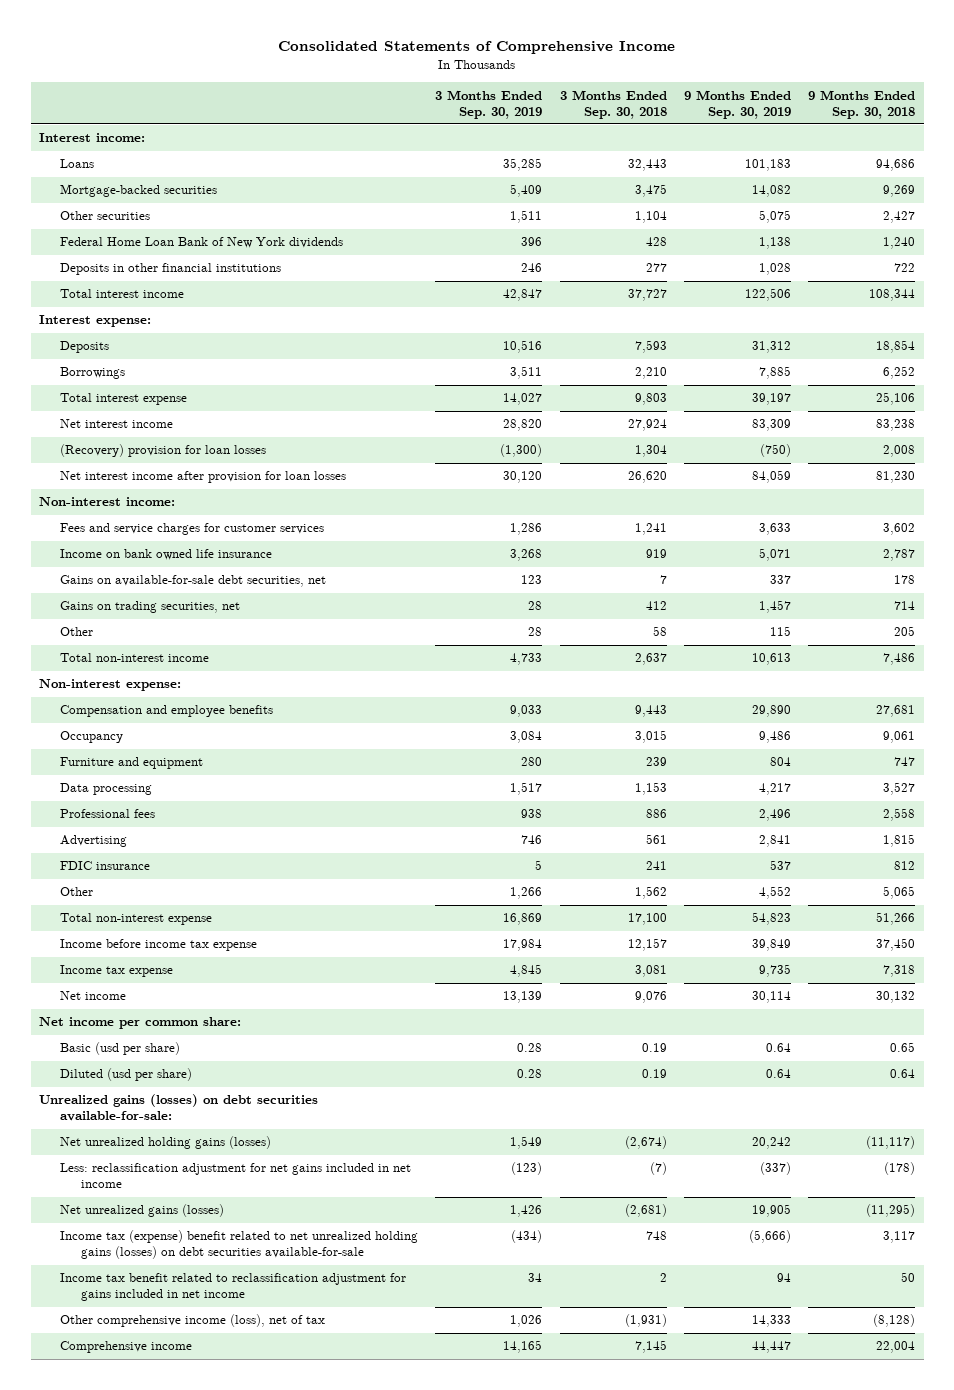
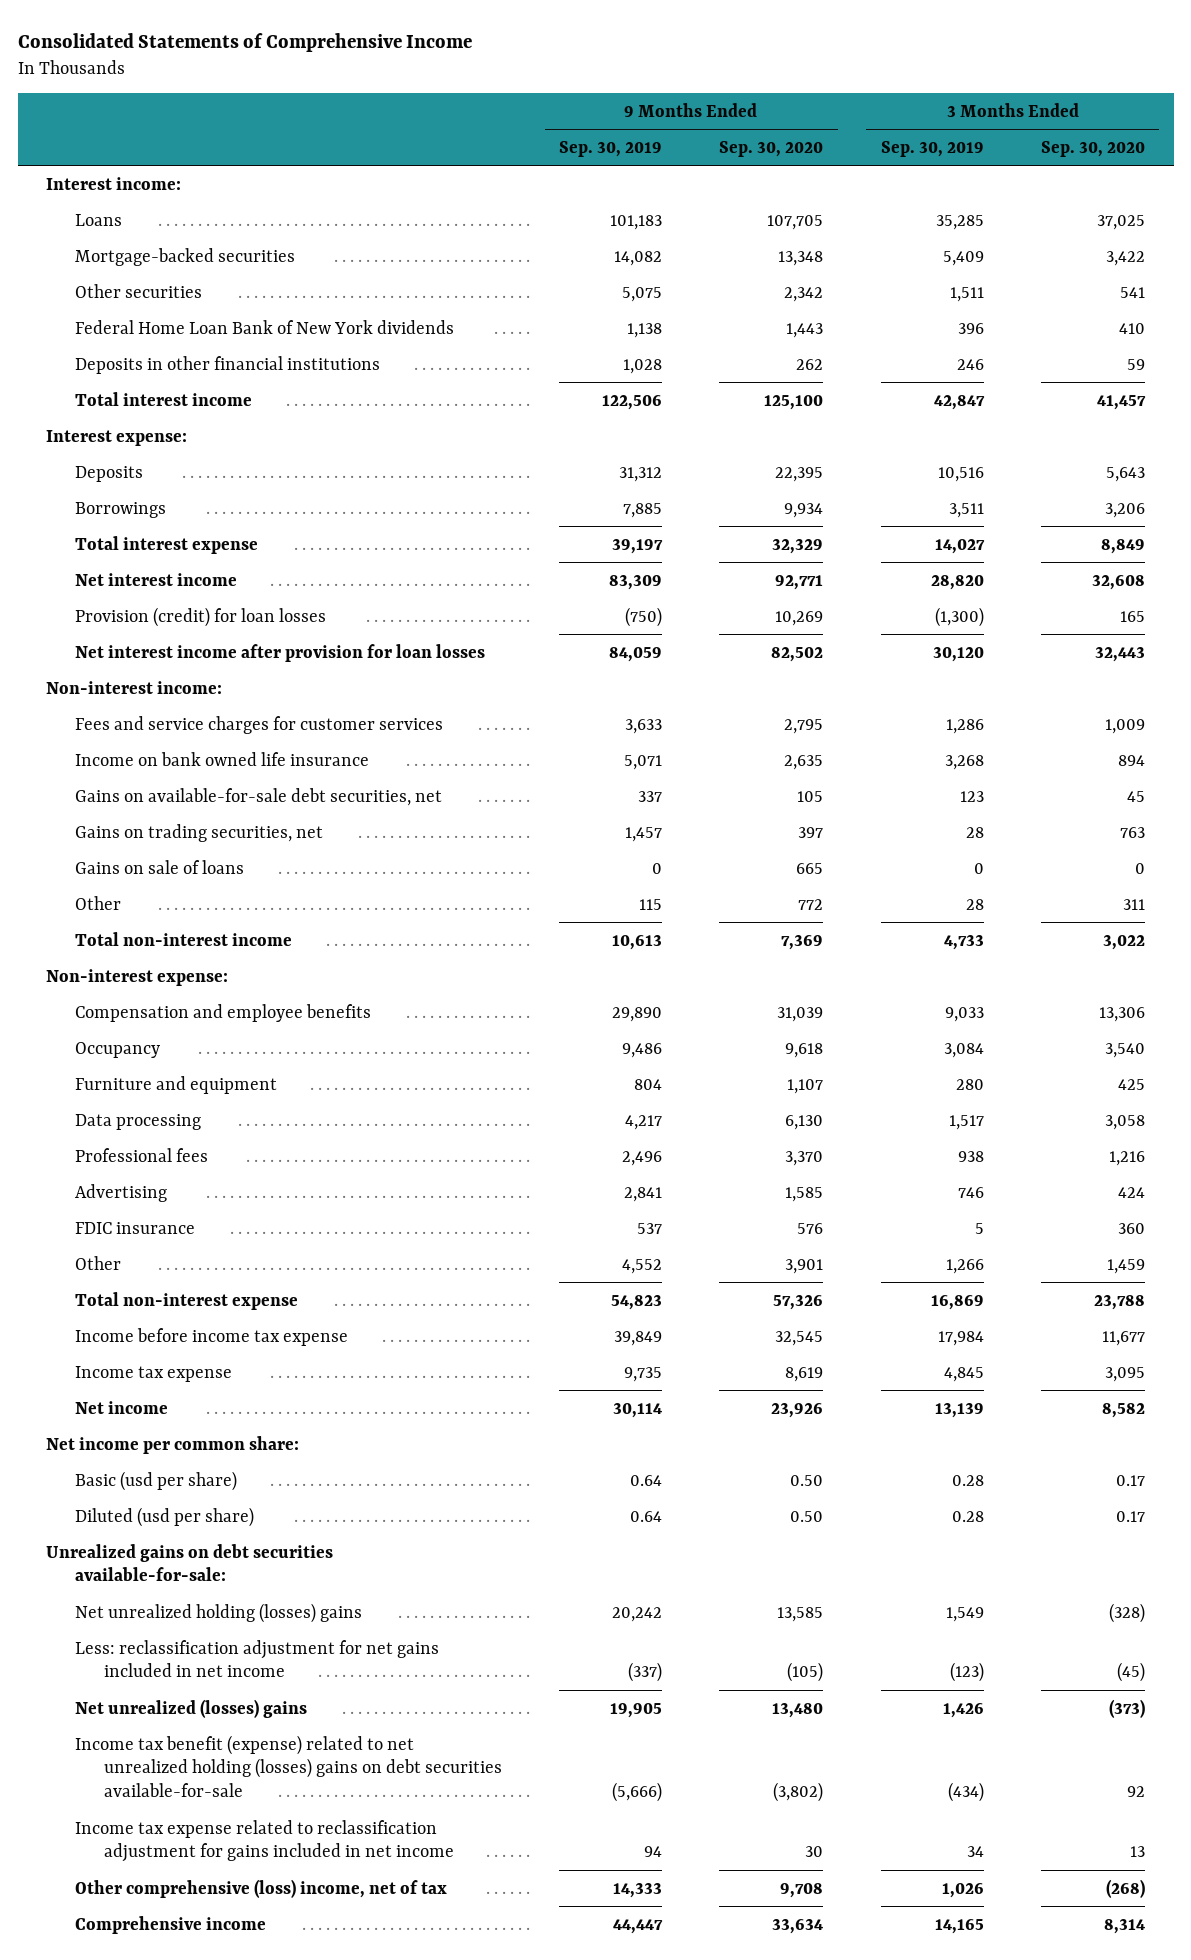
[559,89,667,119] 3 Months Ended Sep. 30, 2018 -> none
[808,89,916,119] 9 Months Ended Sep. 30, 2018 -> none
none -> [719,140,824,157] Sep. 30, 2020
none -> [1040,140,1145,157] Sep. 30, 2020
[60,444,267,458] (Recovery) provision for loan losses -> [75,606,327,627] Provision (credit) for loan losses
none -> [75,859,245,874] Gains on sale of loans
[39,1094,319,1122] Unrealized gains (losses) on debt securities available-for-sale: -> [46,1543,334,1582] Unrealized gains on debt securities available-for-sale:
[60,1136,272,1150] Net unrealized holding gains (losses) -> [75,1602,363,1623] Net unrealized holding (losses) gains
[60,1204,225,1218] Net unrealized gains (losses) -> [75,1698,308,1718] Net unrealized (losses) gains
[60,1230,419,1260] Income tax (expense) benefit related to net unrealized holding gains (losses) on debt securities available-for-sale -> [75,1734,502,1798] Income tax benefit (expense) related to net unrealized holding (losses) gains on debt securities available-for-sale
[60,1273,407,1302] Income tax benefit related to reclassification adjustment for gains included in net income -> [75,1819,454,1863] Income tax expense related to reclassification adjustment for gains included in net income
[60,1314,326,1328] Other comprehensive income (loss), net of tax -> [75,1878,448,1898] Other comprehensive (loss) income, net of tax

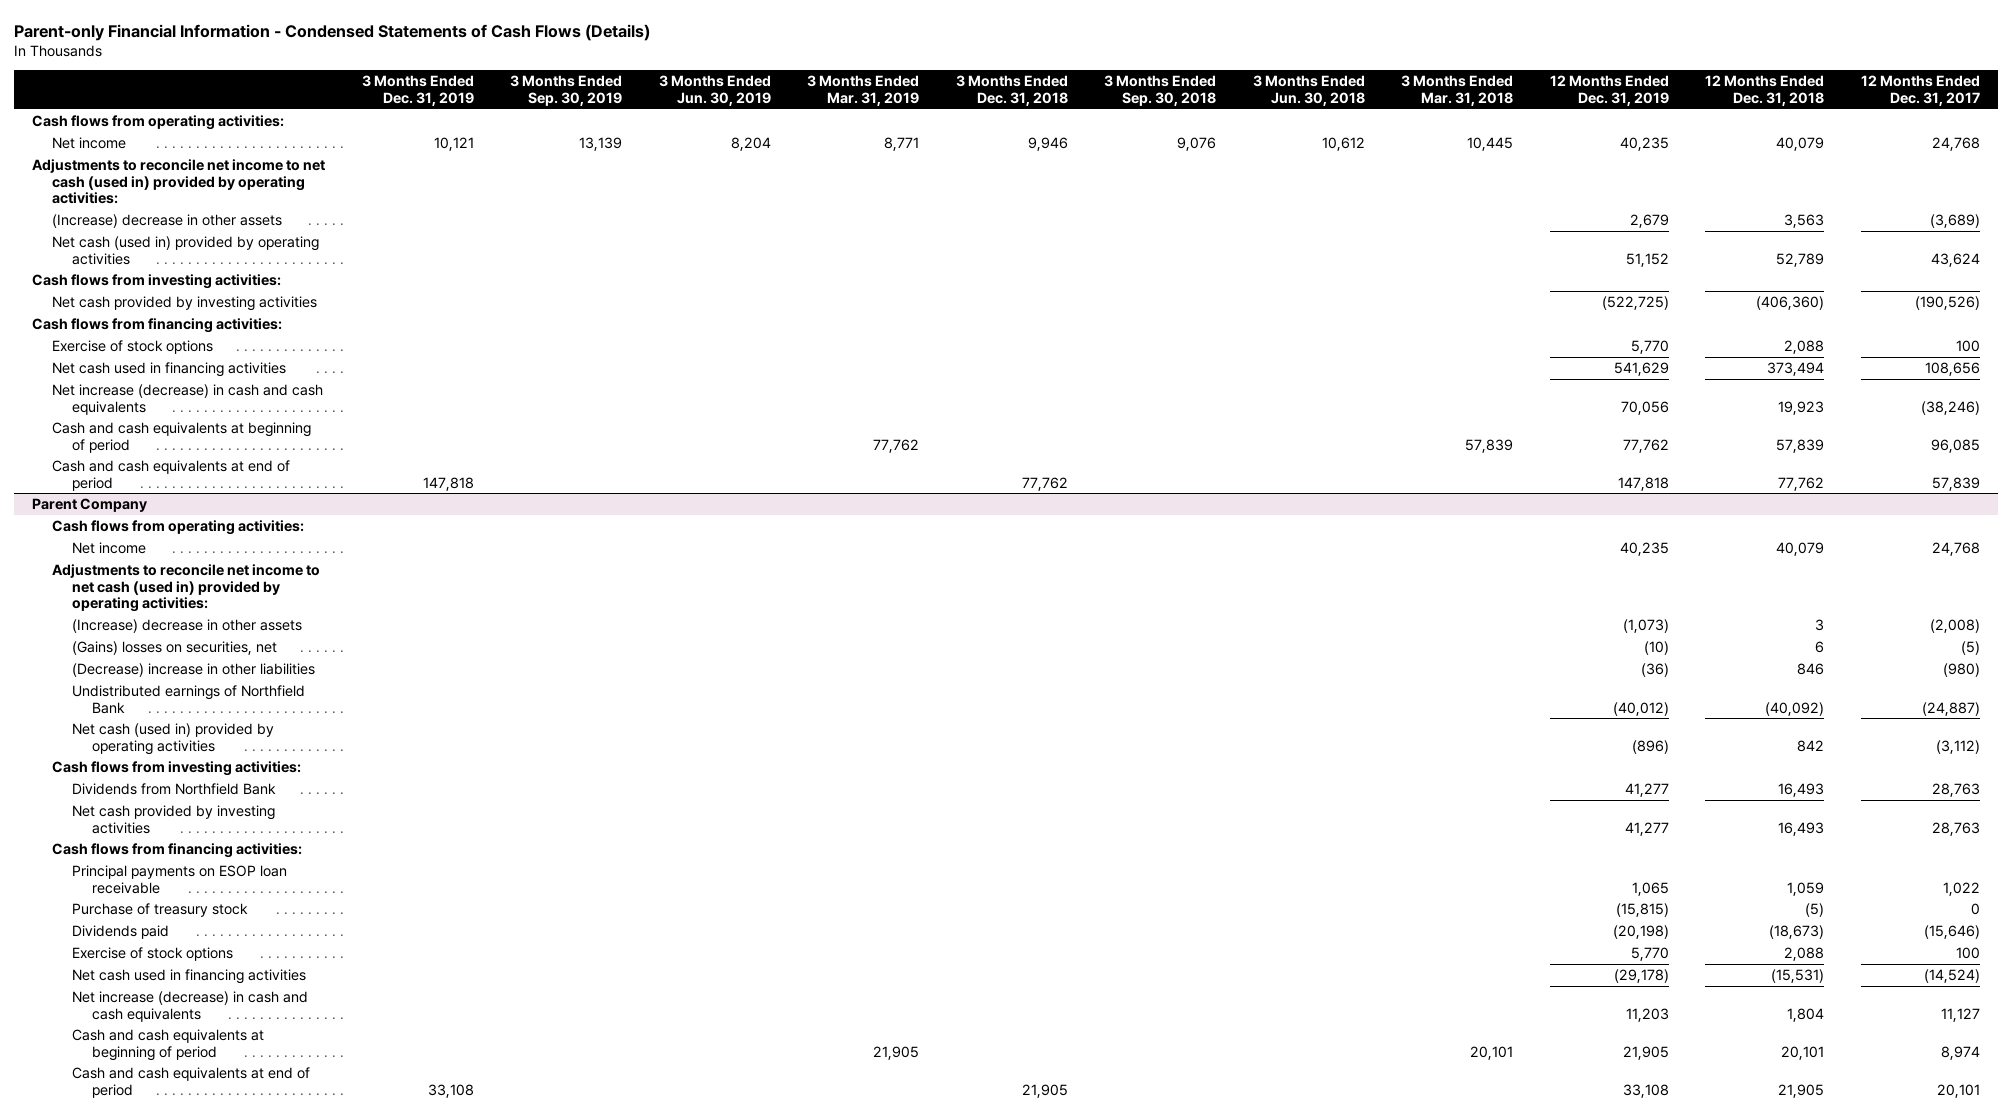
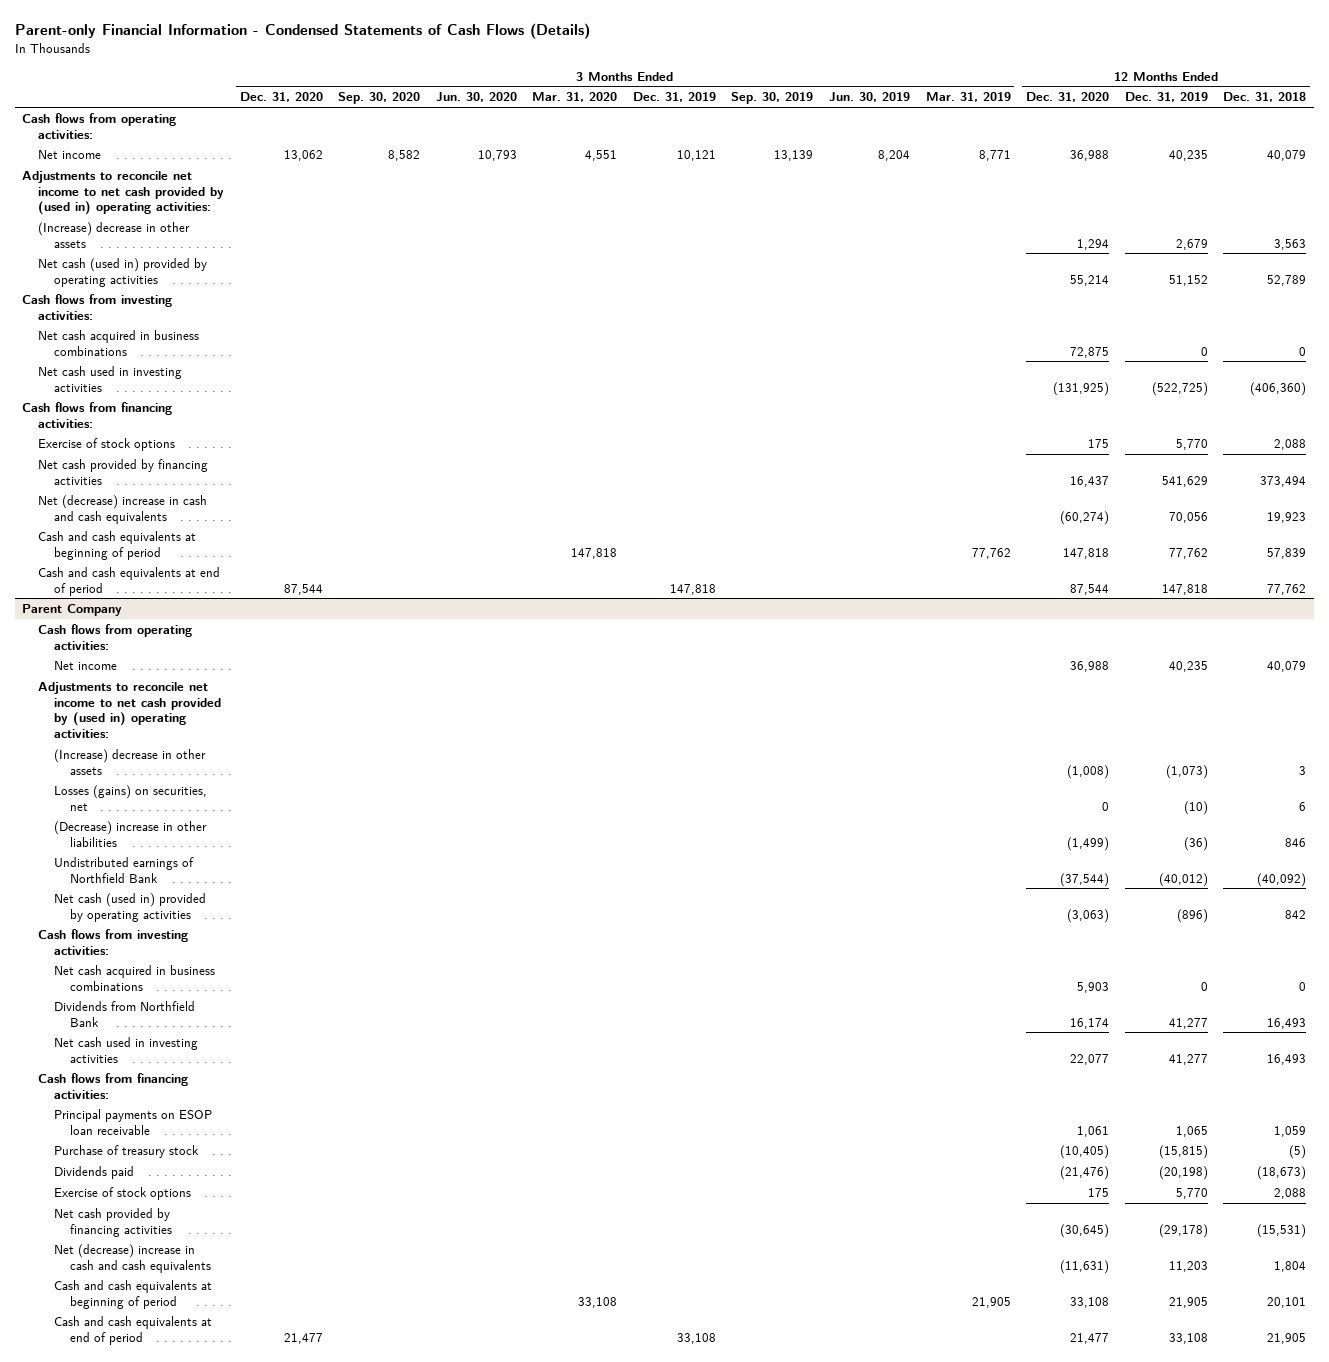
[955,75,1068,107] 3 Months Ended Dec. 31, 2018 -> none
[1104,75,1217,107] 3 Months Ended Sep. 30, 2018 -> none
[1252,75,1365,107] 3 Months Ended Jun. 30, 2018 -> none
[1401,75,1514,107] 3 Months Ended Mar. 31, 2018 -> none
[1860,75,1980,107] 12 Months Ended Dec. 31, 2017 -> none
none -> [239,92,323,103] Dec. 31, 2020
none -> [338,92,421,105] Sep. 30, 2020
none -> [435,92,517,103] Jun. 30, 2020
none -> [532,92,618,103] Mar. 31, 2020
none -> [1026,92,1110,103] Dec. 31, 2020
[32,158,326,205] Adjustments to reconcile net income to net cash (used in) provided by operating activities: -> [22,170,225,216] Adjustments to reconcile net income to net cash provided by (used in) operating activities:
none -> [38,329,200,356] Net cash acquired in business combinations
[52,295,318,311] Net cash provided by investing activities -> [38,365,183,392] Net cash used in investing activities
[52,361,287,377] Net cash used in financing activities -> [38,458,209,485] Net cash provided by financing activities
[52,383,324,415] Net increase (decrease) in cash and cash equivalents -> [38,494,208,524] Net (decrease) increase in cash and cash equivalents
[52,563,321,613] Adjustments to reconcile net income to net cash (used in) provided by operating activities: -> [38,681,221,739] Adjustments to reconcile net income to net cash provided by (used in) operating activities:
[71,640,277,655] (Gains) losses on securities, net -> [53,784,207,811] Losses (gains) on securities, net
none -> [53,964,215,991] Net cash acquired in business combinations
[71,804,275,834] Net cash provided by investing activities -> [53,1036,198,1063] Net cash used in investing activities
[71,968,306,984] Net cash used in financing activities -> [53,1207,172,1237] Net cash provided by financing activities
[71,990,308,1022] Net increase (decrease) in cash and cash equivalents -> [53,1243,211,1273] Net (decrease) increase in cash and cash equivalents

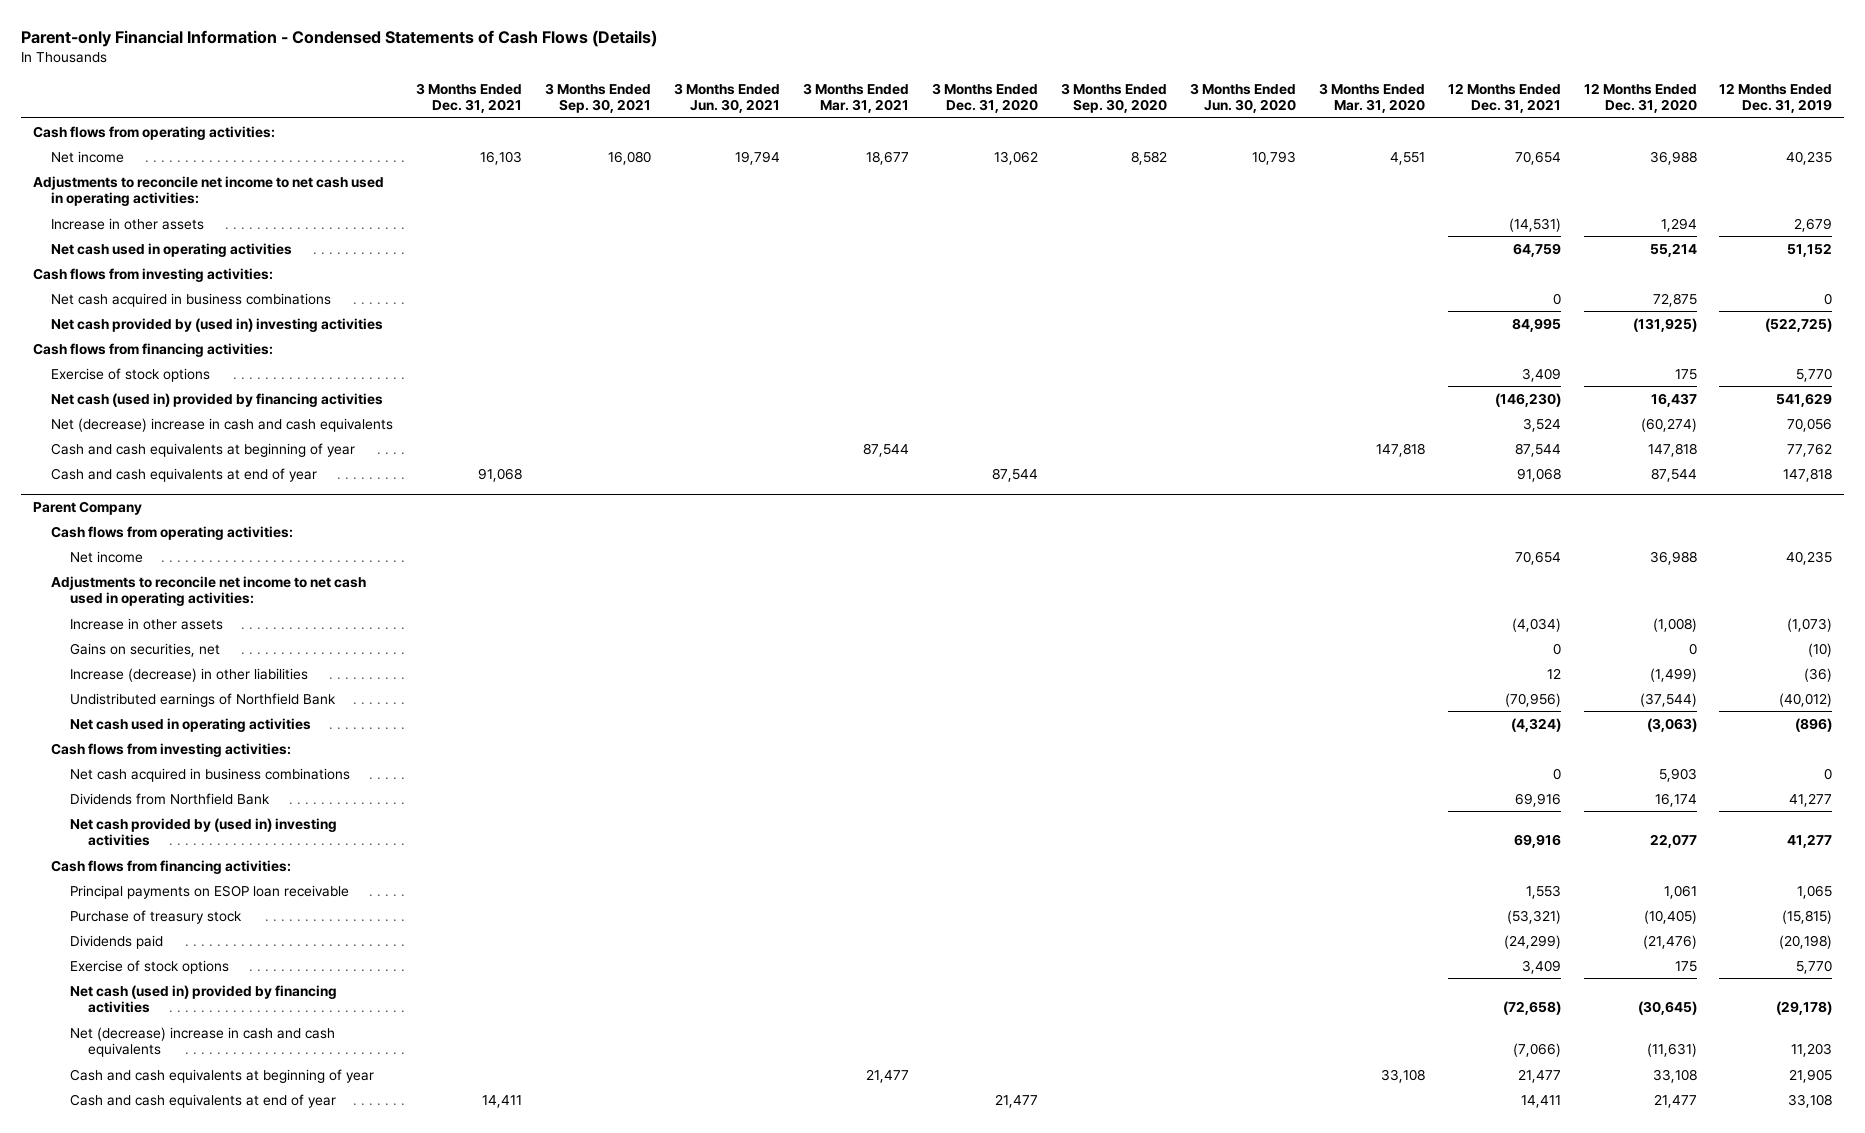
[632,92,716,103] Dec. 31, 2019 -> none
[731,92,814,105] Sep. 30, 2019 -> none
[829,92,911,103] Jun. 30, 2019 -> none
[925,92,1011,103] Mar. 31, 2019 -> none
[1223,92,1307,103] Dec. 31, 2018 -> none
none -> [416,82,523,114] 3 Months Ended Dec. 31, 2021
none -> [545,82,652,114] 3 Months Ended Sep. 30, 2021
none -> [674,82,781,114] 3 Months Ended Jun. 30, 2021
none -> [802,82,909,114] 3 Months Ended Mar. 31, 2021
none -> [1447,82,1561,114] 12 Months Ended Dec. 31, 2021
[22,170,225,216] Adjustments to reconcile net income to net cash provided by (used in) operating activities: -> [32,175,384,206] Adjustments to reconcile net income to net cash used in operating activities:
[38,221,191,248] (Increase) decrease in other assets -> [51,217,205,230] Increase in other assets
[38,257,208,287] Net cash (used in) provided by operating activities -> [51,242,293,257] Net cash used in operating activities
[38,365,183,392] Net cash used in investing activities -> [51,317,384,332] Net cash provided by (used in) investing activities
[38,458,209,485] Net cash provided by financing activities -> [51,392,384,407] Net cash (used in) provided by financing activities
[38,530,197,560] Cash and cash equivalents at beginning of period -> [51,442,356,457] Cash and cash equivalents at beginning of year
[38,566,221,596] Cash and cash equivalents at end of period -> [51,467,318,482] Cash and cash equivalents at end of year
[38,681,221,739] Adjustments to reconcile net income to net cash provided by (used in) operating activities: -> [51,575,367,606] Adjustments to reconcile net income to net cash used in operating activities:
[53,748,206,775] (Increase) decrease in other assets -> [69,617,223,630] Increase in other assets
[53,784,207,811] Losses (gains) on securities, net -> [69,642,220,657] Gains on securities, net
[53,820,207,847] (Decrease) increase in other liabilities -> [69,667,308,682] Increase (decrease) in other liabilities
[53,892,206,922] Net cash (used in) provided by operating activities -> [69,717,311,732] Net cash used in operating activities
[53,1036,198,1063] Net cash used in investing activities -> [69,817,337,846] Net cash provided by (used in) investing activities
[53,1207,172,1237] Net cash provided by financing activities -> [69,984,337,1013] Net cash (used in) provided by financing activities
[53,1279,212,1309] Cash and cash equivalents at beginning of period -> [69,1068,374,1083] Cash and cash equivalents at beginning of year
[53,1315,212,1345] Cash and cash equivalents at end of period -> [69,1093,336,1108] Cash and cash equivalents at end of year

